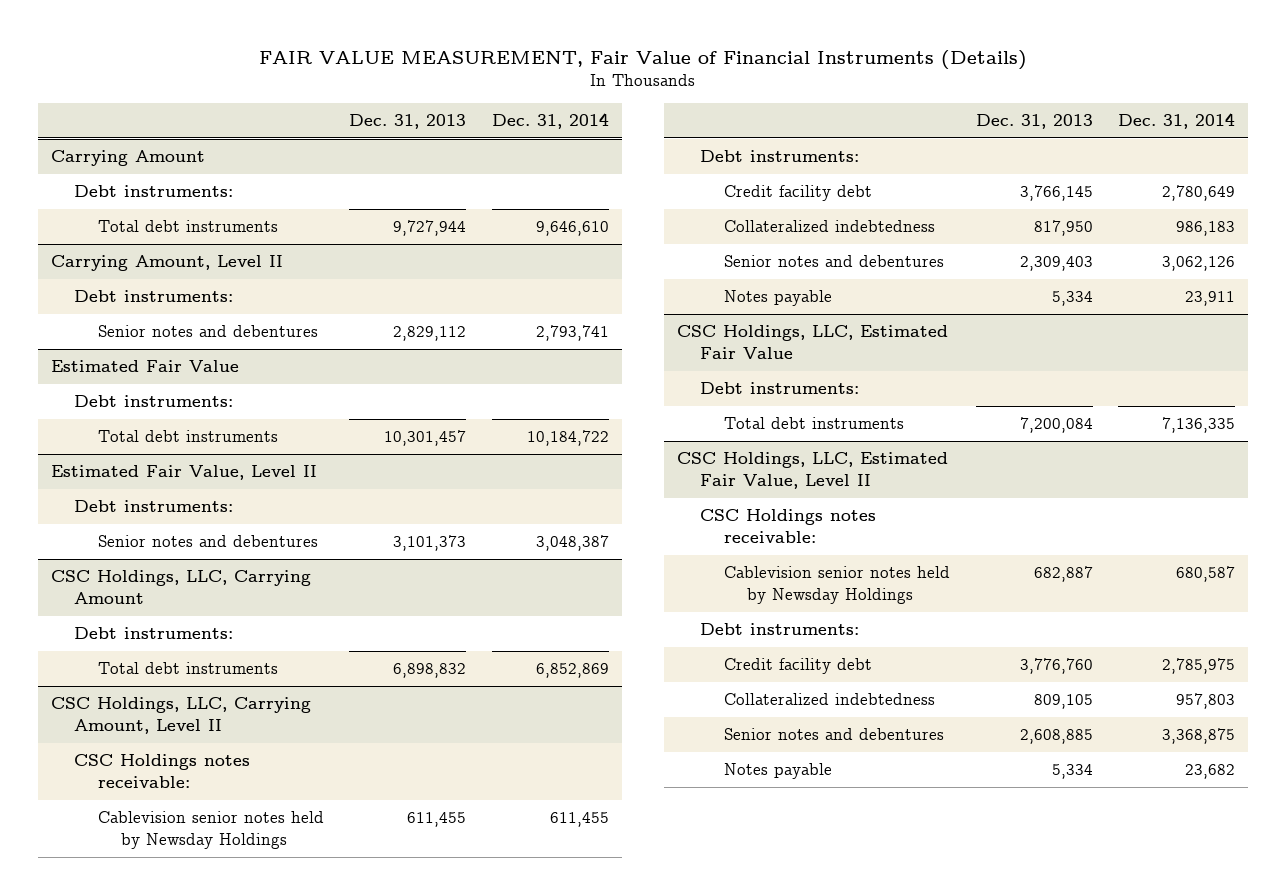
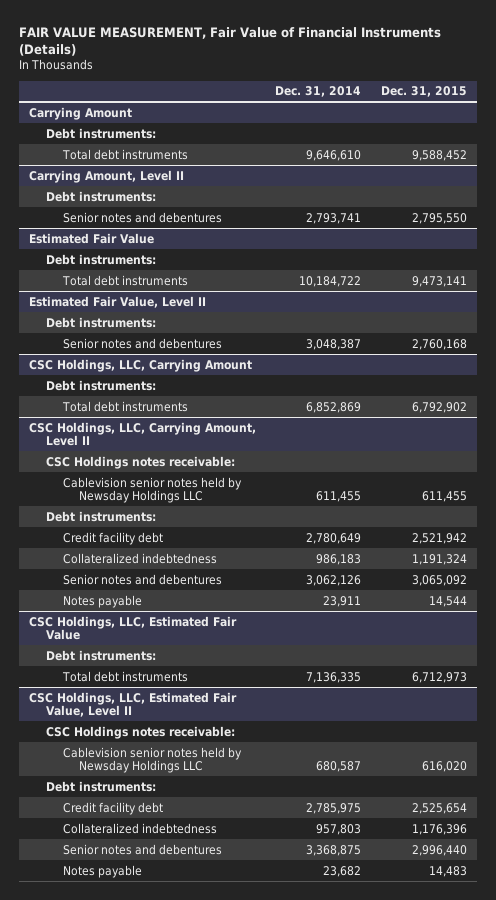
[349,114,467,130] Dec. 31, 2013 -> none
none -> [381,86,468,98] Dec. 31, 2015
[97,811,324,849] Cablevision senior notes held by Newsday Holdings -> [62,476,242,503] Cablevision senior notes held by Newsday Holdings LLC
[723,566,950,604] Cablevision senior notes held by Newsday Holdings -> [62,746,242,773] Cablevision senior notes held by Newsday Holdings LLC

